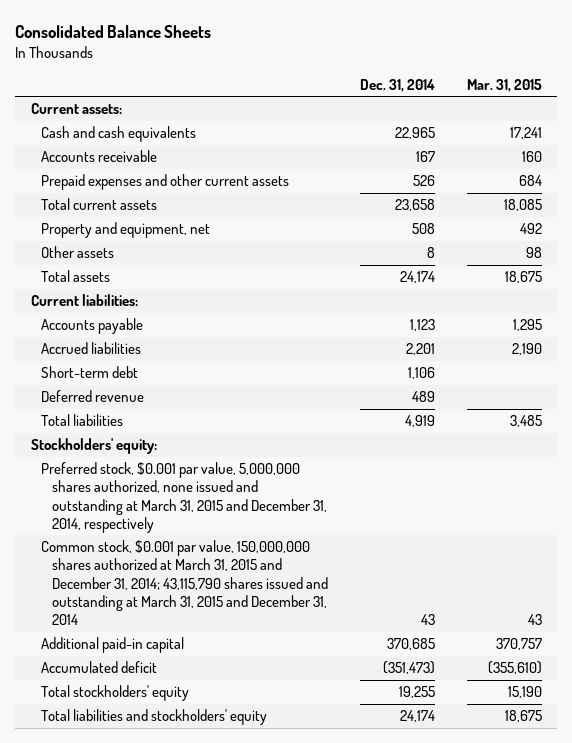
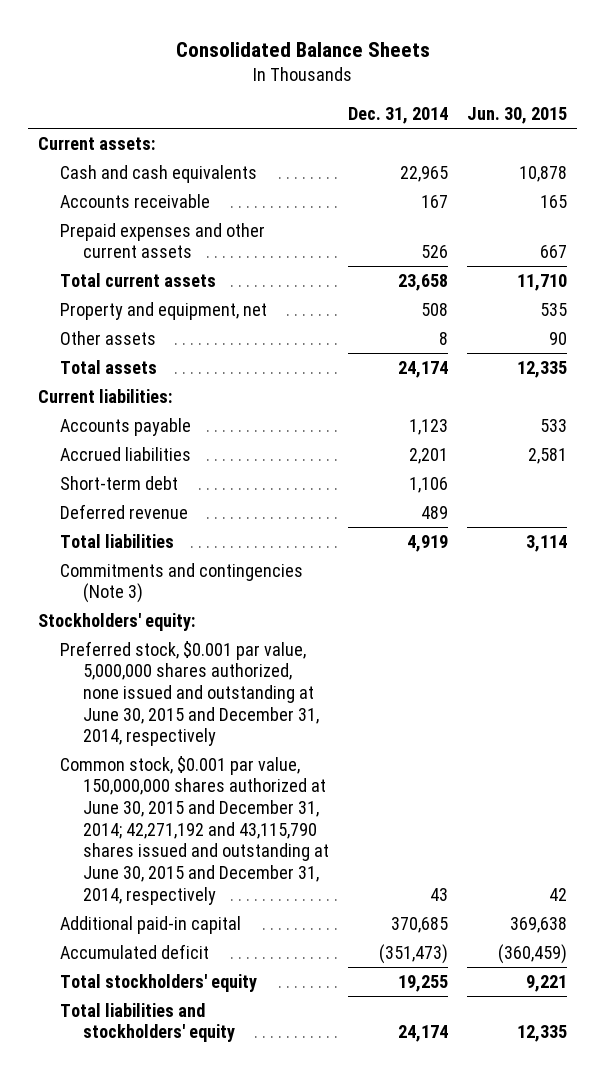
[466,78,542,92] Mar. 31, 2015 -> none
none -> [467,107,568,125] Jun. 30, 2015
none -> [60,562,304,604] Commitments and contingencies (Note 3)
[41,462,327,533] Preferred stock, $0.001 par value, 5,000,000 shares authorized, none issued and outstanding at March 31, 2015 and December 31, 2014, respectively -> [60,640,319,747] Preferred stock, $0.001 par value, 5,000,000 shares authorized, none issued and outstanding at June 30, 2015 and December 31, 2014, respectively
[41,540,328,626] Common stock, $0.001 par value, 150,000,000 shares authorized at March 31, 2015 and December 31, 2014; 43,115,790 shares issued and outstanding at March 31, 2015 and December 31, 2014 -> [60,755,329,905] Common stock, $0.001 par value, 150,000,000 shares authorized at June 30, 2015 and December 31, 2014; 42,271,192 and 43,115,790 shares issued and outstanding at June 30, 2015 and December 31, 2014, respectively

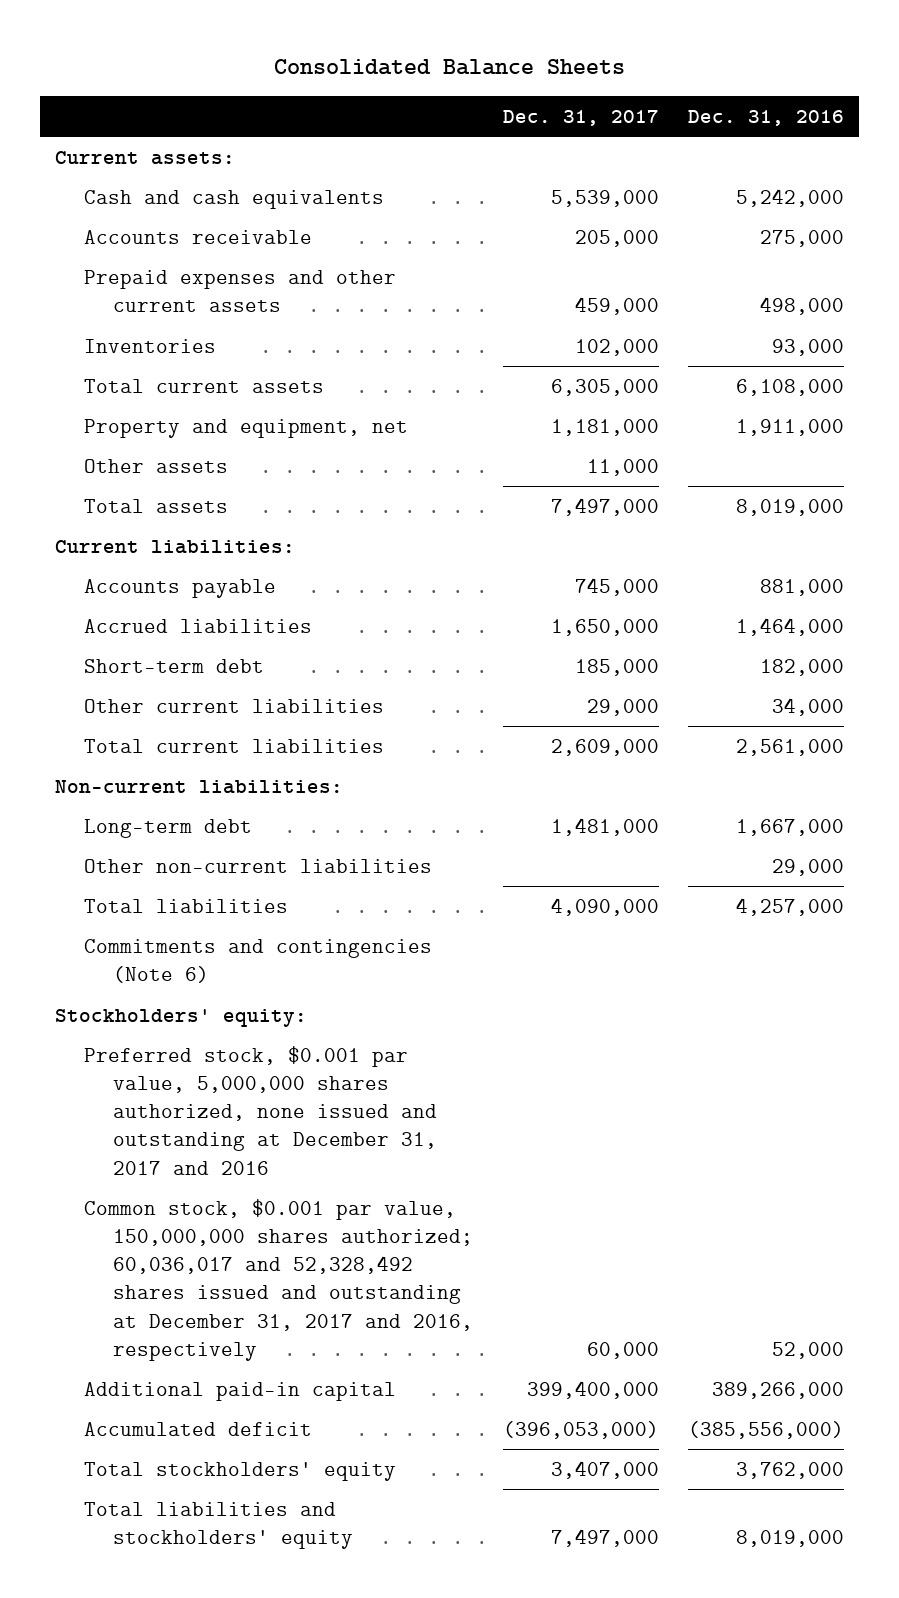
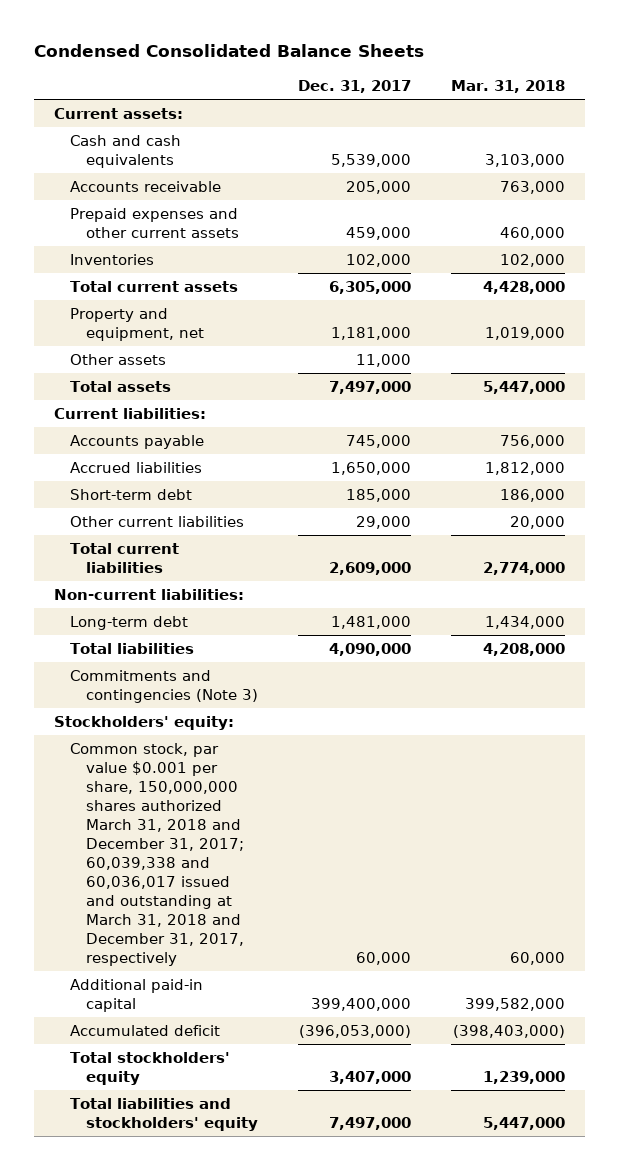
[273,59,625,76] Consolidated Balance Sheets -> [34,44,425,58] Condensed Consolidated Balance Sheets
[688,109,845,126] Dec. 31, 2016 -> none
none -> [451,80,566,94] Mar. 31, 2018
[84,858,433,873] Other non-current liabilities -> none
[84,938,433,984] Commitments and contingencies (Note 6) -> [70,669,258,703] Commitments and contingencies (Note 3)
[84,1045,438,1175] Preferred stock, $0.001 par value, 5,000,000 shares authorized, none issued and outstanding at December 31, 2017 and 2016 -> none
[84,1198,474,1361] Common stock, $0.001 par value, 150,000,000 shares authorized; 60,036,017 and 52,328,492 shares issued and outstanding at December 31, 2017 and 2016, respectively -> [70,742,244,966] Common stock, par value $0.001 per share, 150,000,000 shares authorized March 31, 2018 and December 31, 2017; 60,039,338 and 60,036,017 issued and outstanding at March 31, 2018 and December 31, 2017, respectively

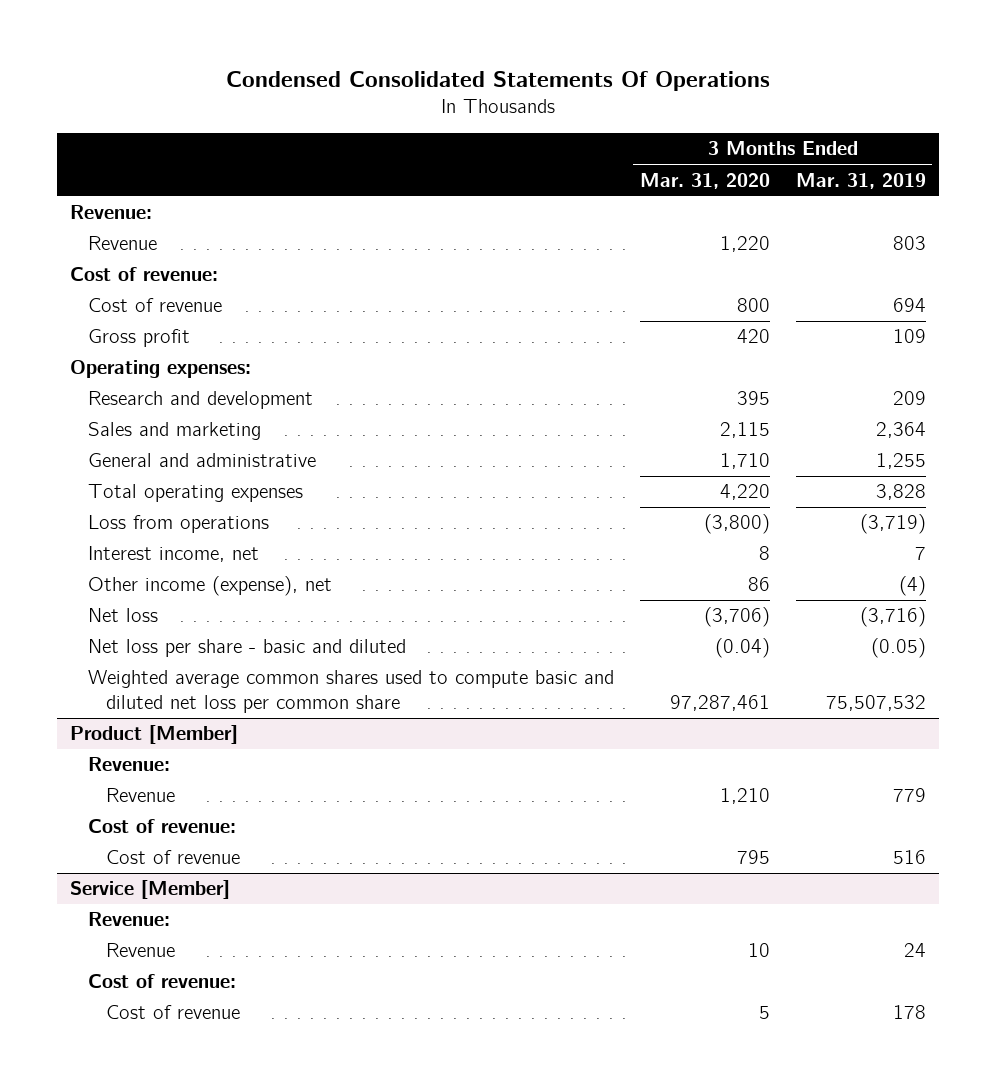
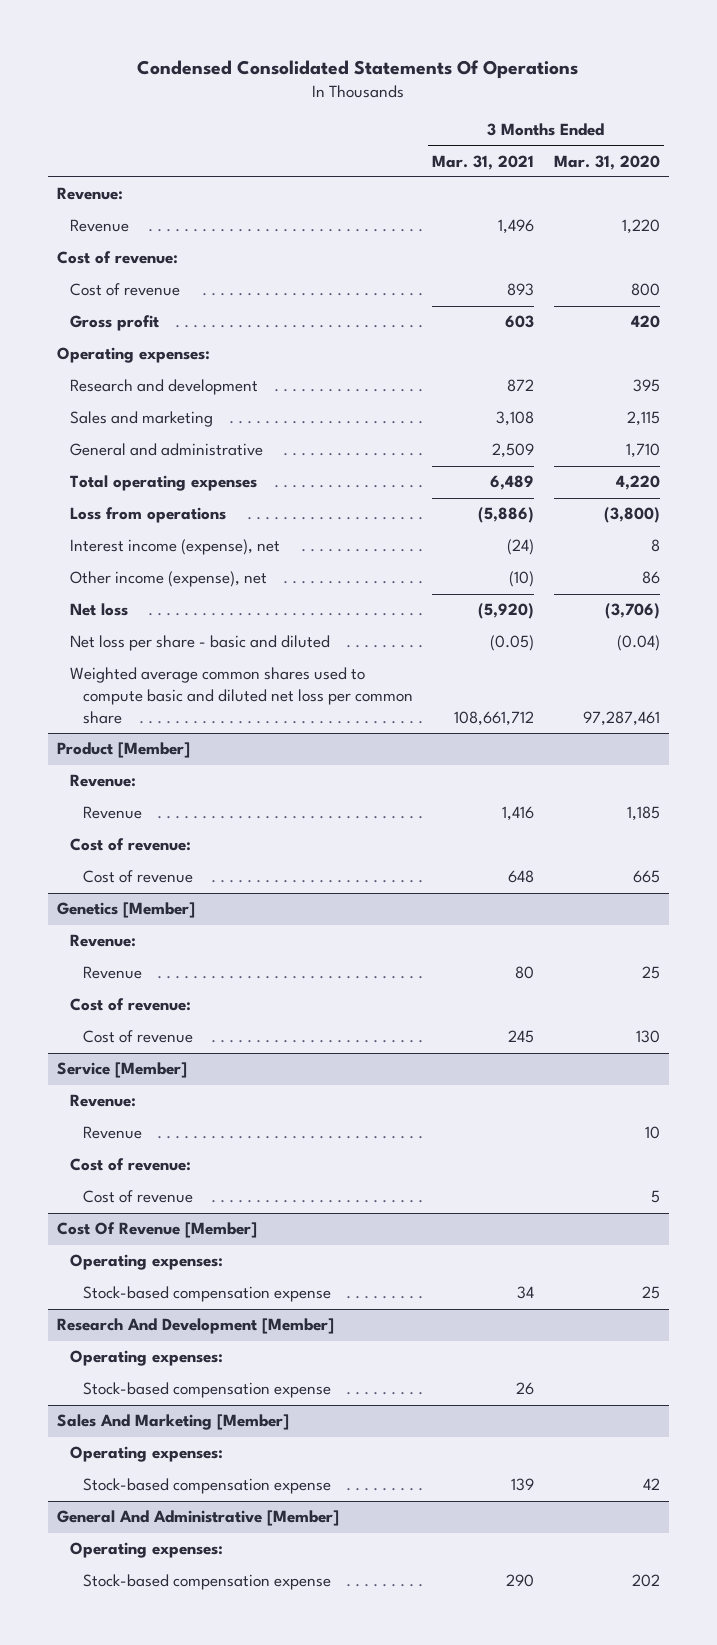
[795,172,926,189] Mar. 31, 2019 -> none
none -> [432,154,535,170] Mar. 31, 2021
[87,546,259,563] Interest income, net -> [70,539,281,556] Interest income (expense), net
[719,788,770,805] 1,210 -> [626,806,660,822] 1,185
[736,850,770,865] 795 -> [632,870,660,884] 665
none -> [57,902,196,919] Genetics [Member]
none -> [70,934,137,948] Revenue:
none -> [83,966,143,980] Revenue
none -> [70,998,192,1012] Cost of revenue:
none -> [83,1030,194,1044] Cost of revenue
none -> [57,1222,258,1239] Cost Of Revenue [Member]
none -> [70,1254,224,1271] Operating expenses:
none -> [83,1286,332,1303] Stock-based compensation expense
none -> [57,1318,335,1335] Research And Development [Member]
none -> [70,1350,224,1367] Operating expenses:
none -> [83,1382,332,1399] Stock-based compensation expense
none -> [57,1414,290,1431] Sales And Marketing [Member]
none -> [70,1446,224,1463] Operating expenses:
none -> [83,1478,332,1495] Stock-based compensation expense
none -> [57,1510,340,1527] General And Administrative [Member]
none -> [70,1542,224,1559] Operating expenses:
none -> [83,1574,332,1591] Stock-based compensation expense

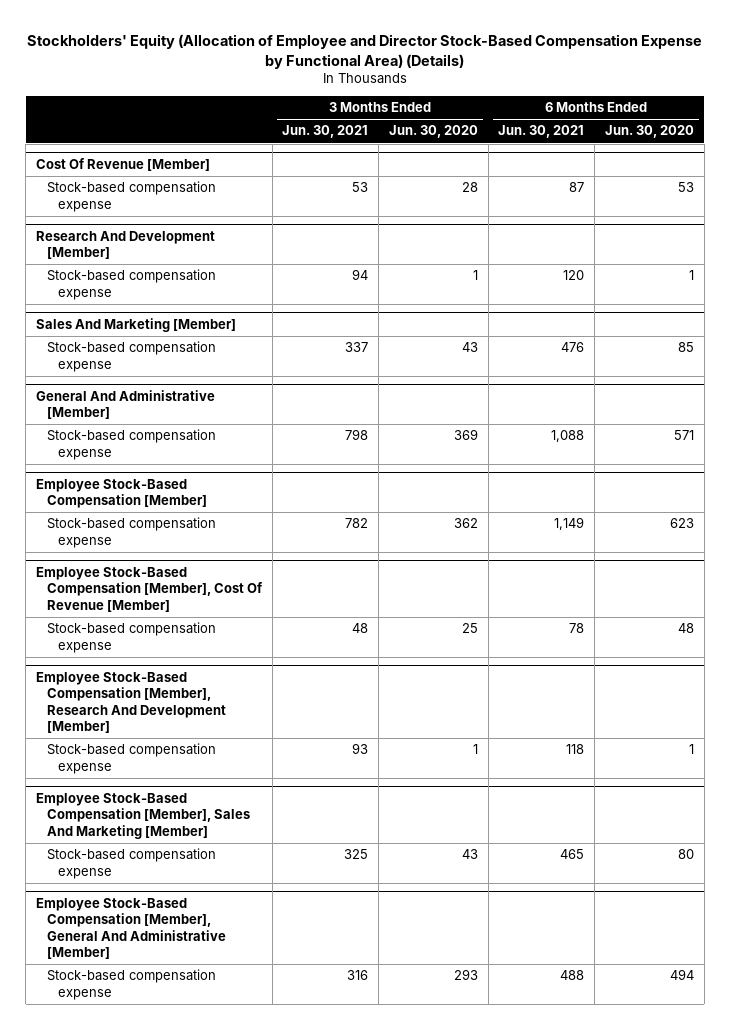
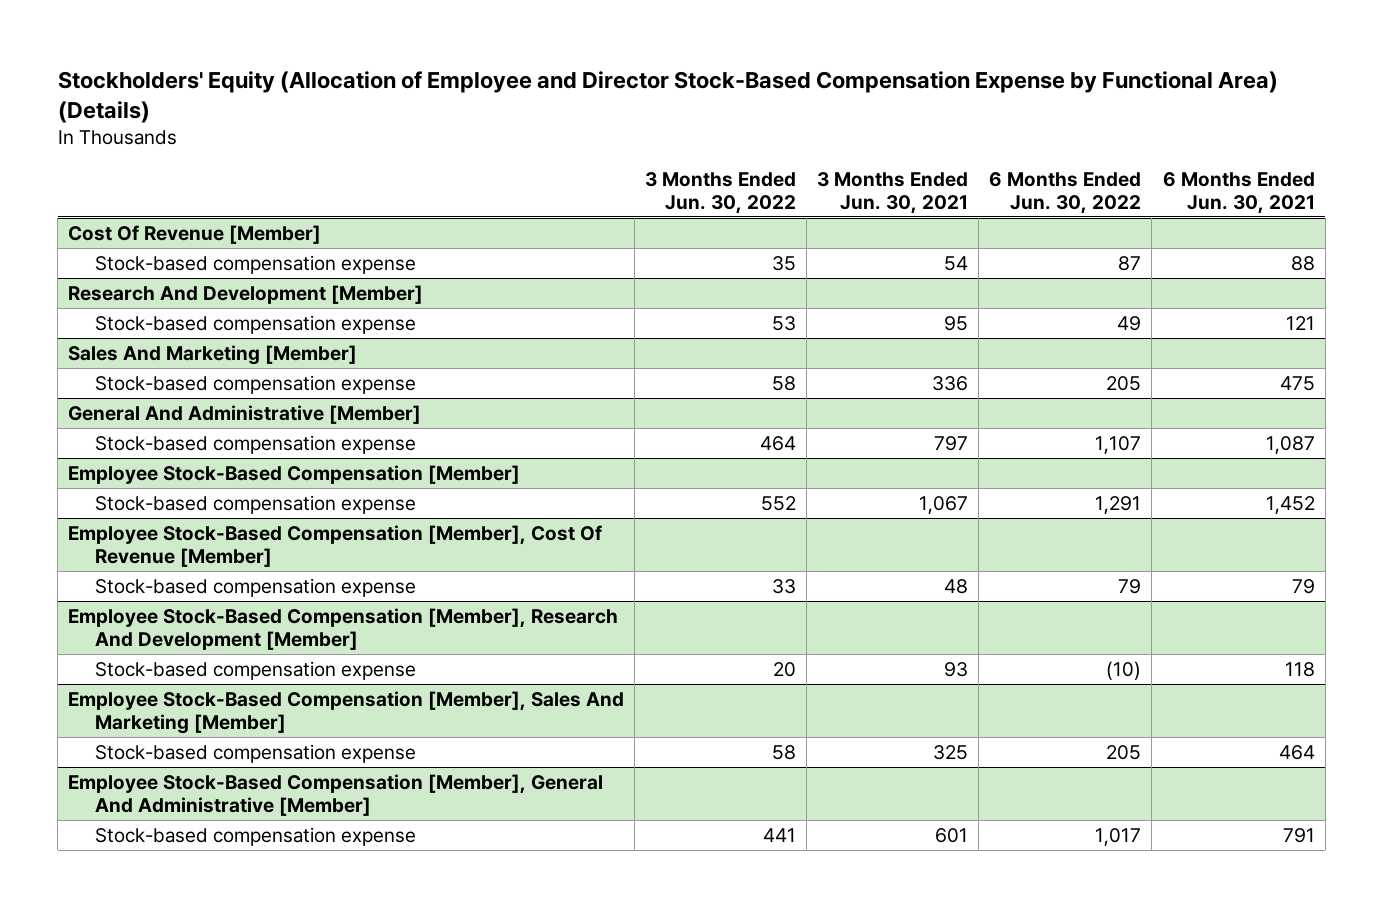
[388,125,478,139] Jun. 30, 2020 -> none
[604,125,694,139] Jun. 30, 2020 -> none
none -> [645,171,797,214] 3 Months Ended Jun. 30, 2022
none -> [989,171,1142,214] 6 Months Ended Jun. 30, 2022
[352,182,369,193] 53 -> [944,255,969,271] 54
[569,182,585,193] 87 -> [1290,255,1315,271] 88
[352,269,369,281] 94 -> [944,315,969,331] 95
[563,270,585,281] 120 -> [1285,315,1315,330] 121
[345,342,369,353] 337 -> [932,375,969,391] 336
[561,342,585,353] 476 -> [1279,375,1315,391] 475
[345,429,369,441] 798 -> [934,435,969,451] 797
[551,430,585,443] 1,088 -> [1265,435,1315,454] 1,087
[345,518,369,529] 782 -> [919,495,969,514] 1,067
[554,517,585,531] 1,149 -> [1265,495,1315,514] 1,452
[569,623,585,634] 78 -> [1291,578,1315,594] 79
[560,849,585,860] 465 -> [1278,744,1315,760] 464
[347,970,369,981] 316 -> [935,827,969,843] 601
[560,970,585,981] 488 -> [1282,827,1315,843] 791

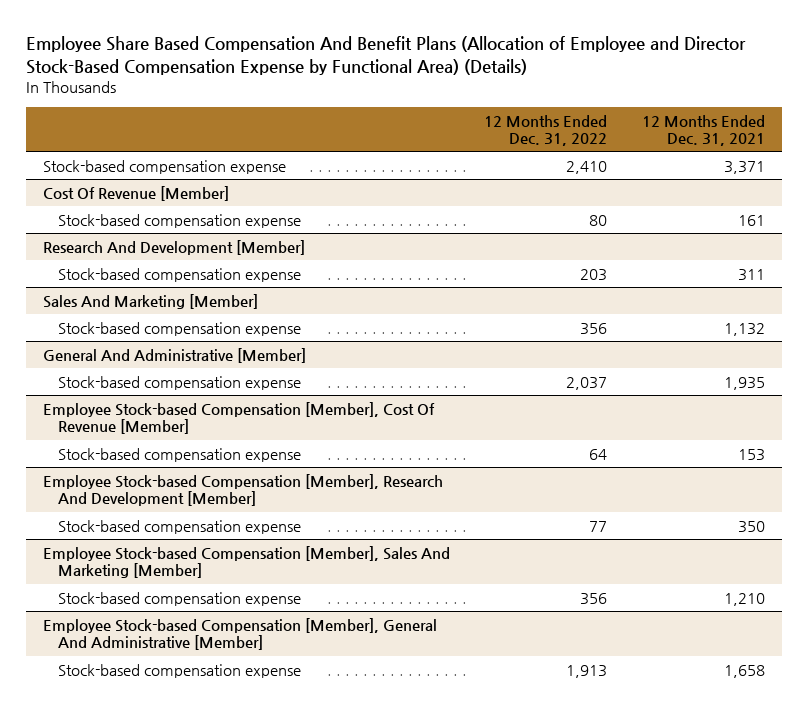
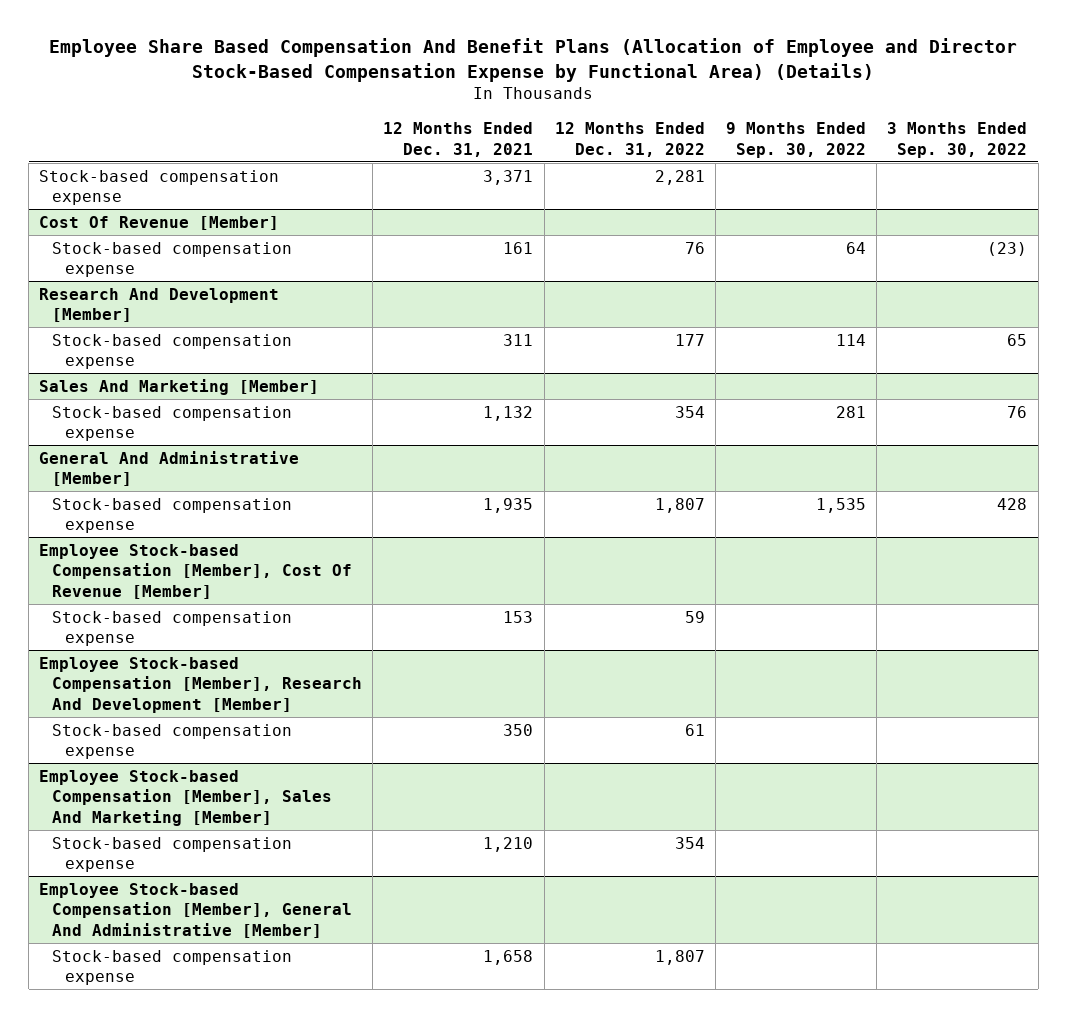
none -> [726,122,867,158] 9 Months Ended Sep. 30, 2022
none -> [887,122,1028,158] 3 Months Ended Sep. 30, 2022
[566,160,608,174] 2,410 -> [654,169,705,185] 2,281
[589,214,608,226] 80 -> [684,241,705,254] 76
[580,268,608,281] 203 -> [674,333,705,346] 177
[580,322,608,335] 356 -> [674,405,705,418] 354
[566,376,608,390] 2,037 -> [654,497,705,513] 1,807
[589,448,608,460] 64 -> [684,610,705,623] 59
[589,520,608,532] 77 -> [684,723,705,736] 61
[580,592,608,605] 356 -> [674,836,705,849] 354
[566,664,608,678] 1,913 -> [654,949,705,965] 1,807

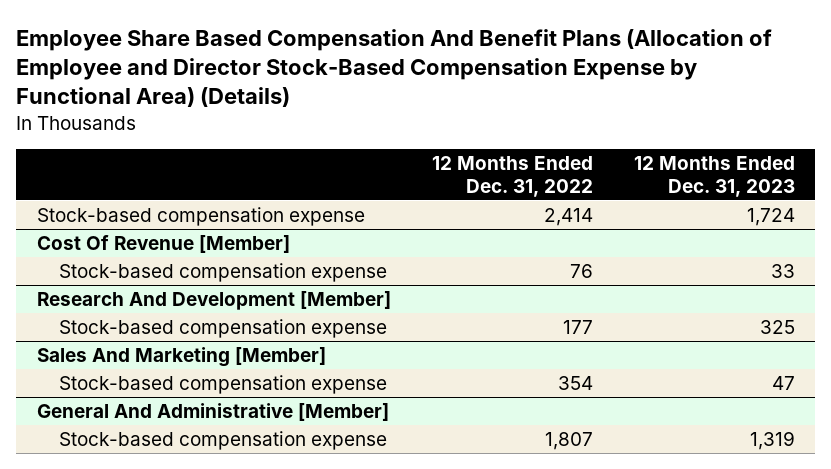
[383,122,534,157] 12 Months Ended Dec. 31, 2021 -> none
[726,122,867,158] 9 Months Ended Sep. 30, 2022 -> none
[887,122,1028,158] 3 Months Ended Sep. 30, 2022 -> none
none -> [633,155,795,197] 12 Months Ended Dec. 31, 2023
[654,169,705,185] 2,281 -> [543,207,593,226] 2,414
[39,543,353,599] Employee Stock-based Compensation [Member], Cost Of Revenue [Member] -> none
[52,610,293,647] Stock-based compensation expense -> none
[39,656,363,713] Employee Stock-based Compensation [Member], Research And Development [Member] -> none
[52,723,293,760] Stock-based compensation expense -> none
[39,769,333,826] Employee Stock-based Compensation [Member], Sales And Marketing [Member] -> none
[52,836,293,873] Stock-based compensation expense -> none
[39,882,353,938] Employee Stock-based Compensation [Member], General And Administrative [Member] -> none
[52,949,293,986] Stock-based compensation expense -> none

